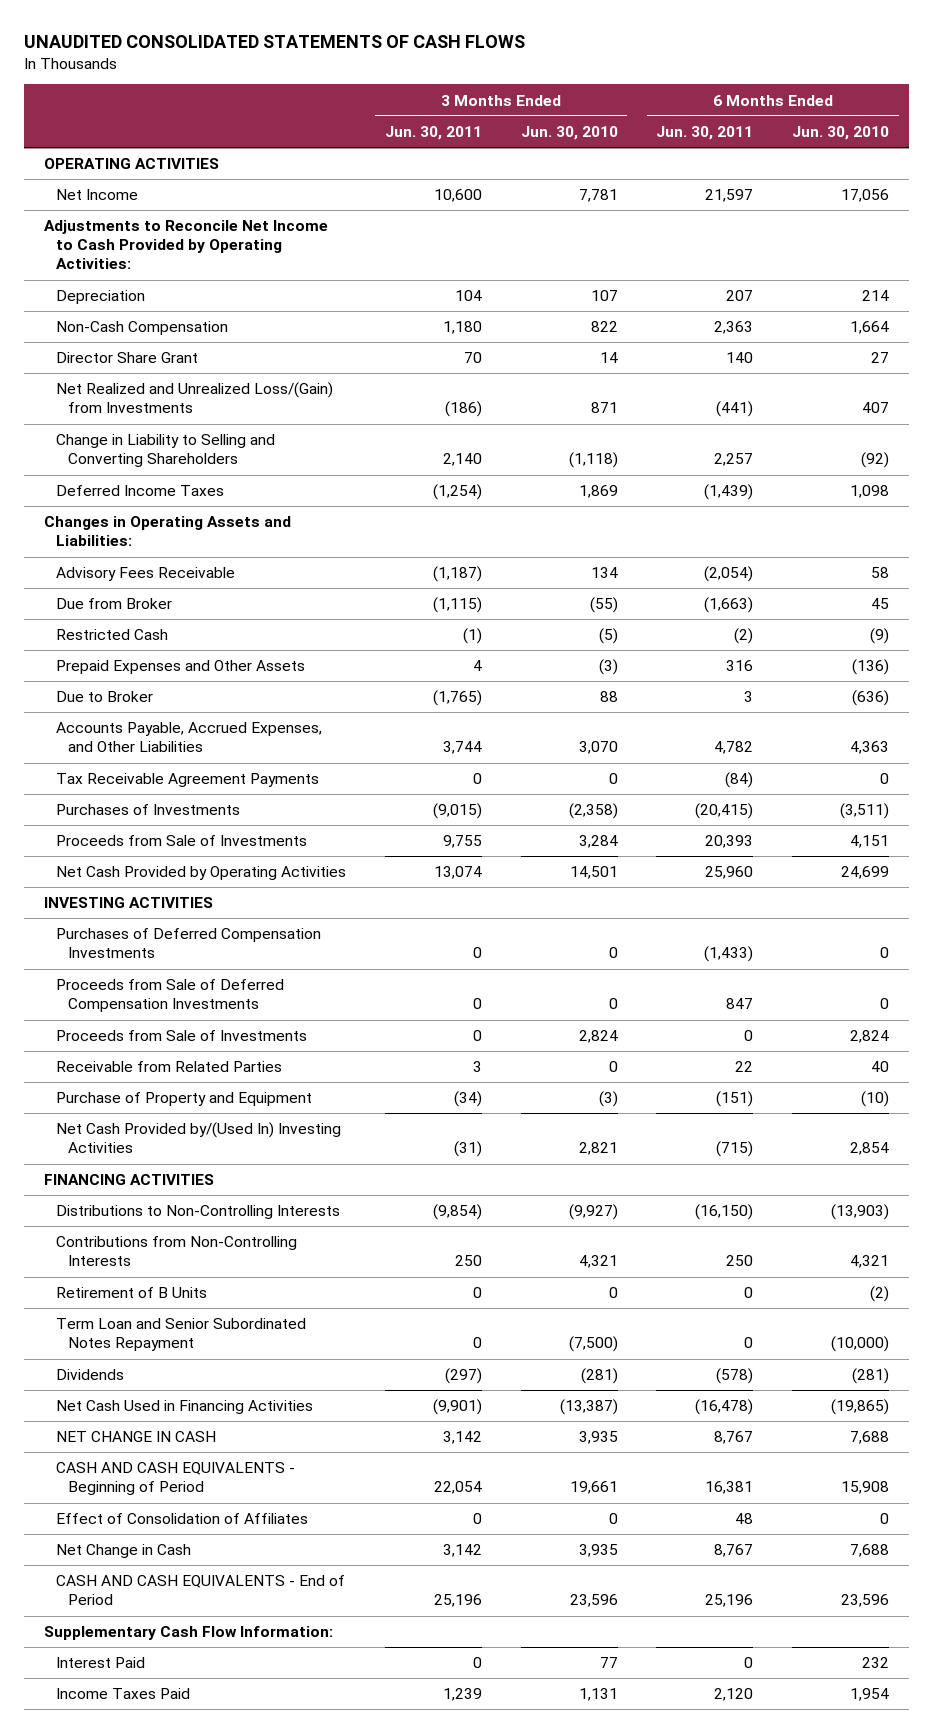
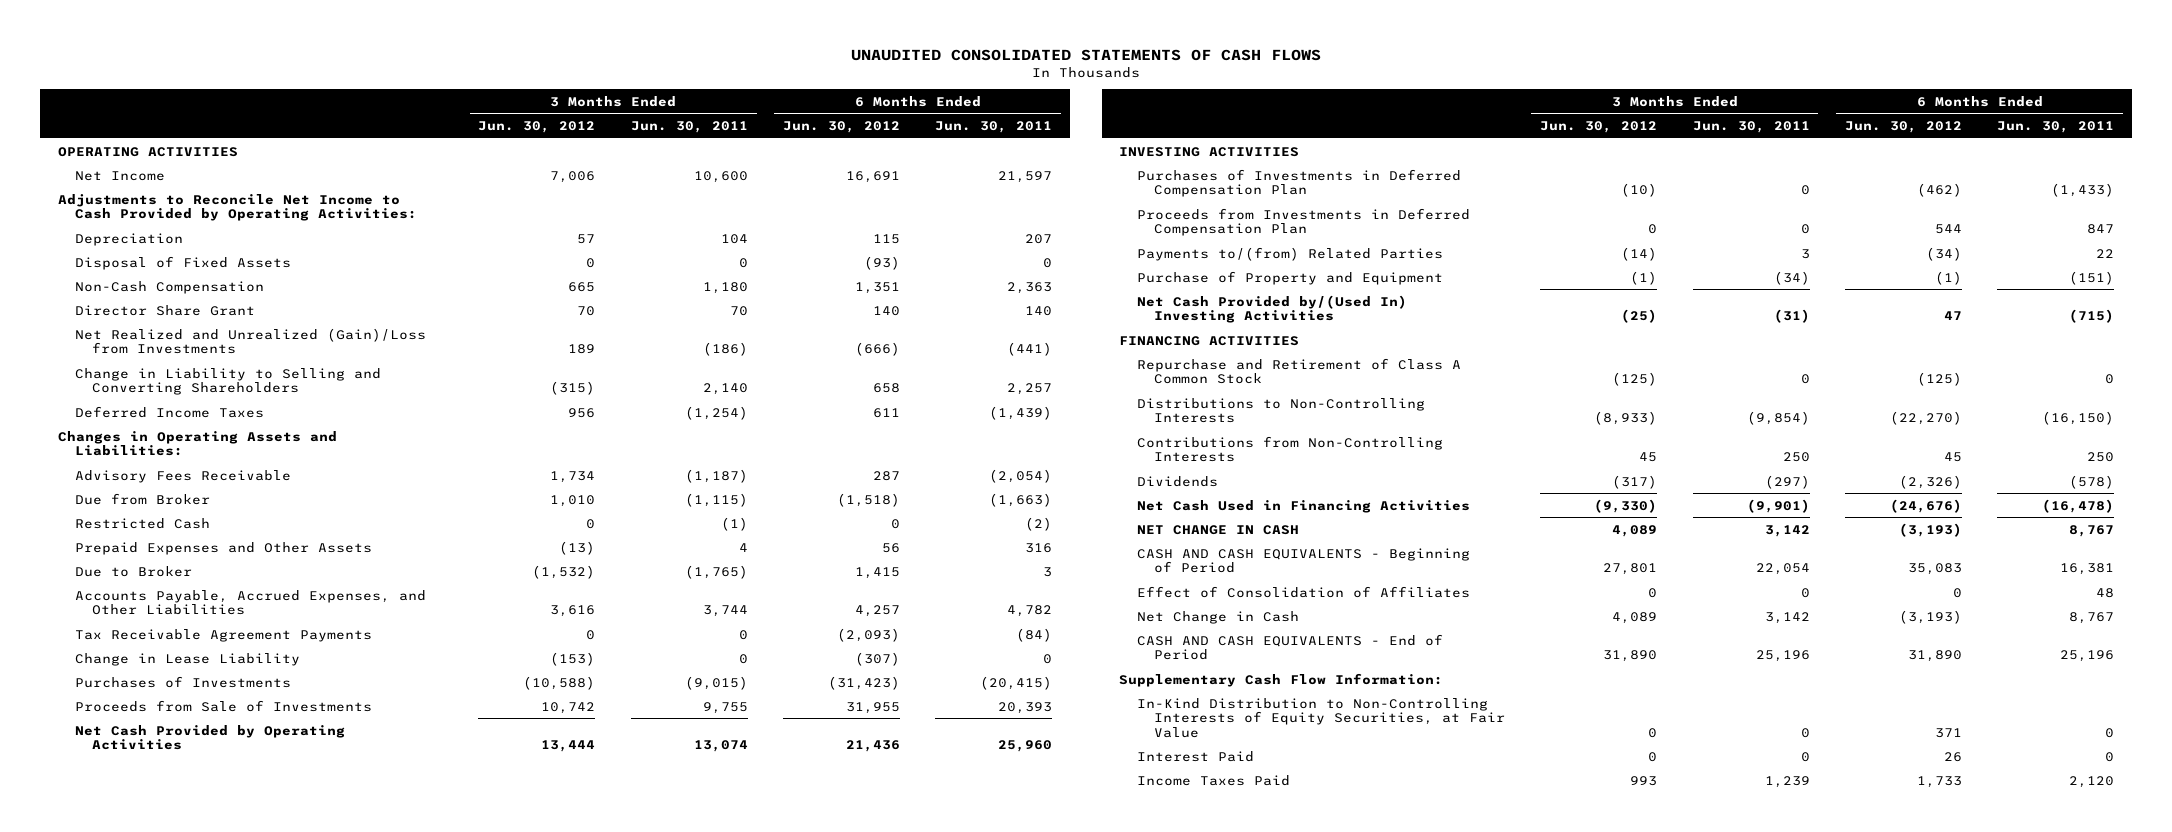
[520,125,618,140] Jun. 30, 2010 -> none
[792,125,890,140] Jun. 30, 2010 -> none
none -> [478,121,596,134] Jun. 30, 2012
none -> [783,121,901,134] Jun. 30, 2012
none -> [74,255,291,270] Disposal of Fixed Assets
[55,382,333,414] Net Realized and Unrealized Loss/(Gain) from Investments -> [74,327,426,355] Net Realized and Unrealized (Gain)/Loss from Investments
none -> [74,652,300,666] Change in Lease Liability
[55,1030,307,1042] Proceeds from Sale of Investments -> none
[55,928,321,959] Purchases of Deferred Compensation Investments -> [1136,168,1461,198] Purchases of Investments in Deferred Compensation Plan
[55,979,284,1013] Proceeds from Sale of Deferred Compensation Investments -> [1136,207,1470,237] Proceeds from Investments in Deferred Compensation Plan
[55,1061,282,1073] Receivable from Related Parties -> [1136,246,1443,261] Payments to/(from) Related Parties
none -> [1136,357,1461,385] Repurchase and Retirement of Class A Common Stock
[55,1287,207,1299] Retirement of B Units -> none
[55,1318,306,1352] Term Loan and Senior Subordinated Notes Repayment -> none
none -> [1136,697,1505,738] In-Kind Distribution to Non-Controlling Interests of Equity Securities, at Fair Value

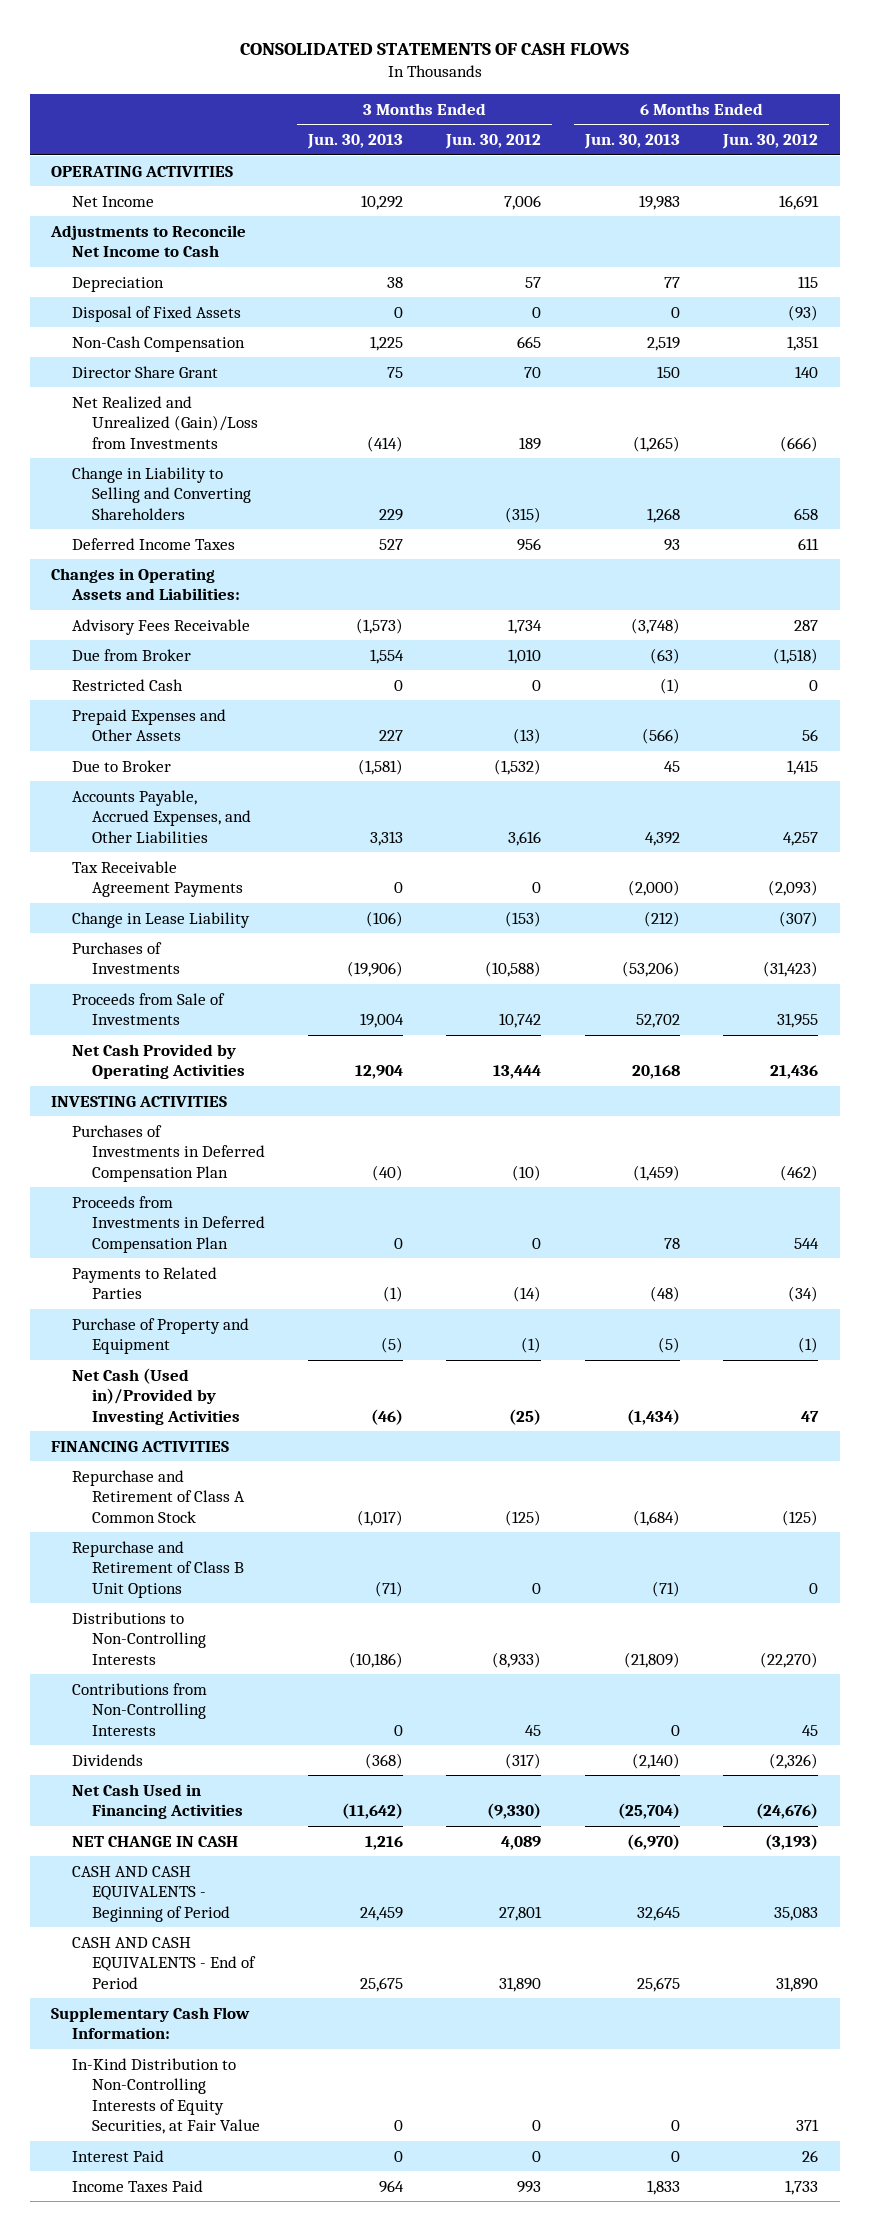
[850,48,1321,61] UNAUDITED CONSOLIDATED STATEMENTS OF CASH FLOWS -> [239,43,629,56] CONSOLIDATED STATEMENTS OF CASH FLOWS
[630,121,748,134] Jun. 30, 2011 -> none
[935,121,1053,134] Jun. 30, 2011 -> none
none -> [307,134,404,150] Jun. 30, 2013
none -> [583,134,680,150] Jun. 30, 2013
[57,193,417,222] Adjustments to Reconcile Net Income to Cash Provided by Operating Activities: -> [50,224,247,258] Adjustments to Reconcile Net Income to Cash
[1136,246,1443,261] Payments to/(from) Related Parties -> [71,1266,217,1300] Payments to Related Parties
[1136,294,1407,324] Net Cash Provided by/(Used In) Investing Activities -> [71,1367,240,1425] Net Cash (Used in)/Provided by Investing Activities
none -> [71,1540,244,1598] Repurchase and Retirement of Class B Unit Options
[1136,585,1470,598] Effect of Consolidation of Affiliates -> none
[1136,610,1299,624] Net Change in Cash -> none

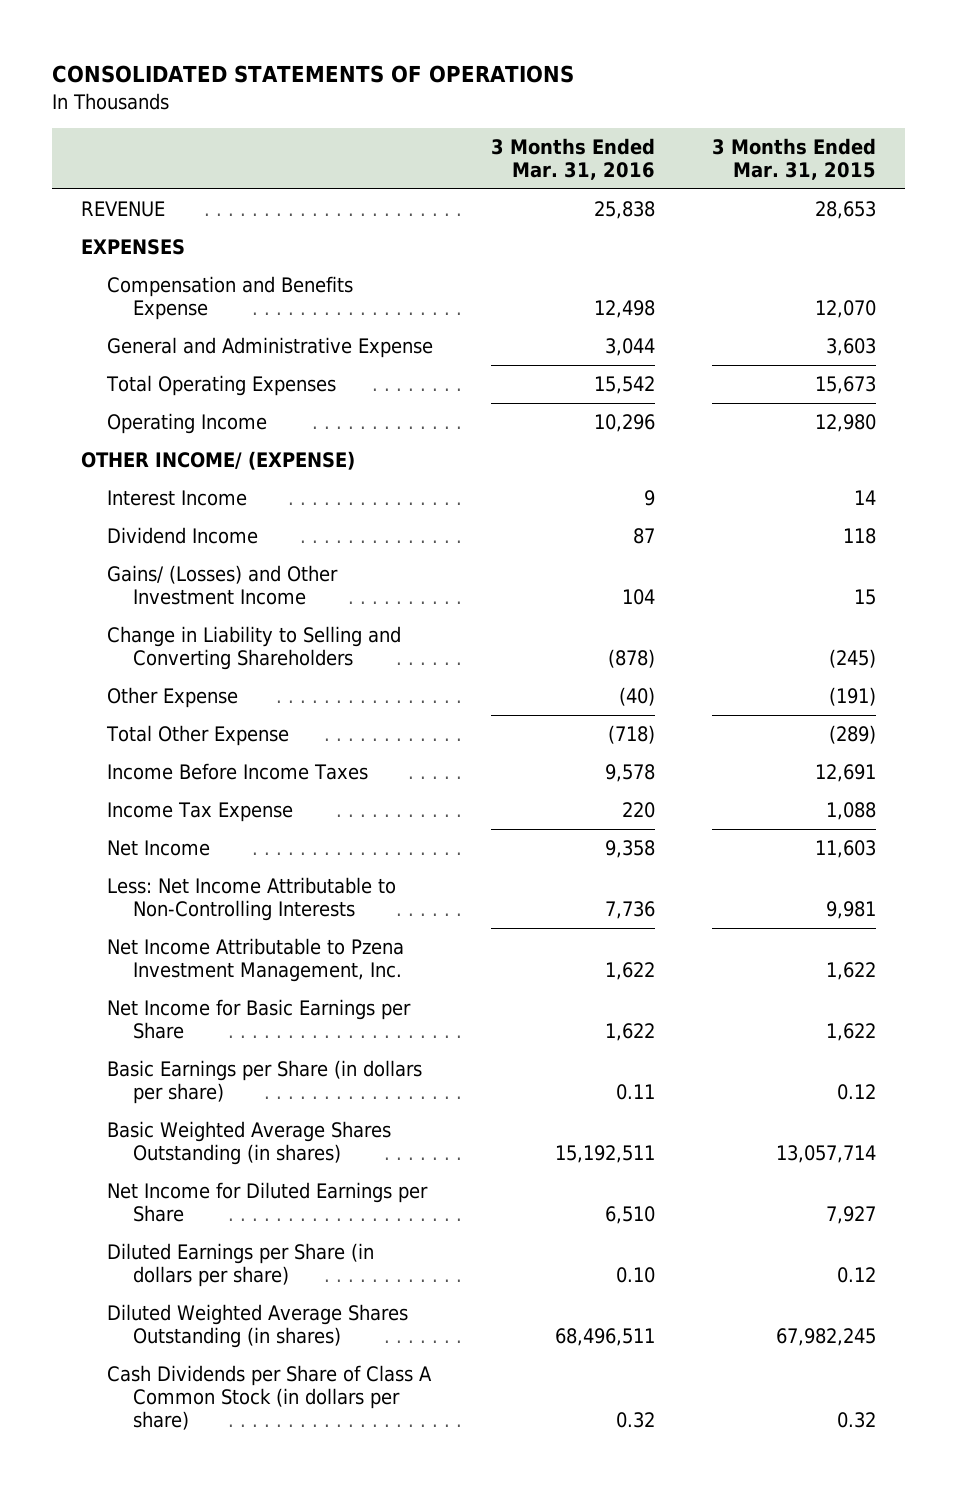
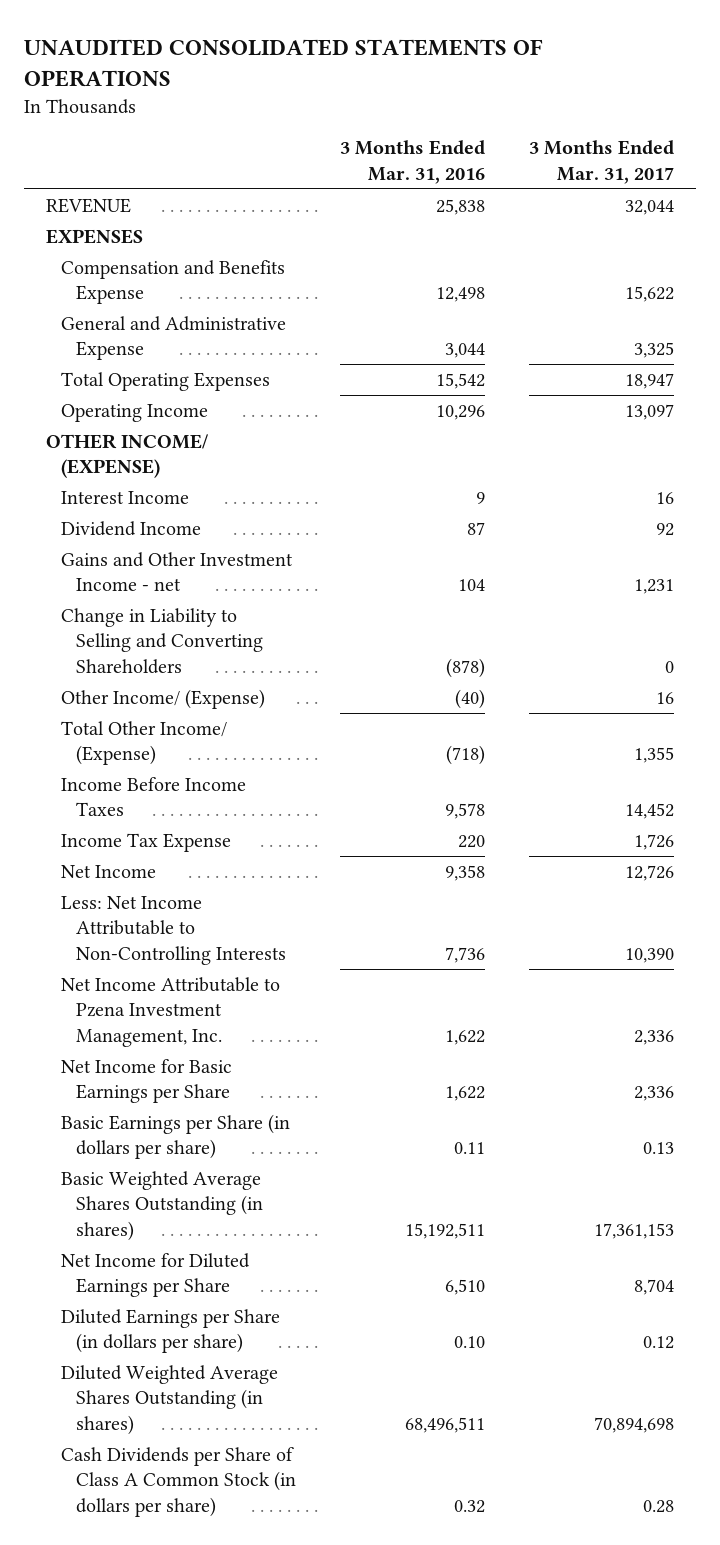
[52,65,575,84] CONSOLIDATED STATEMENTS OF OPERATIONS -> [24,39,544,87] UNAUDITED CONSOLIDATED STATEMENTS OF OPERATIONS
[712,137,877,180] 3 Months Ended Mar. 31, 2015 -> none
none -> [529,140,675,184] 3 Months Ended Mar. 31, 2017
[106,565,338,605] Gains/ (Losses) and Other Investment Income -> [61,551,294,592] Gains and Other Investment Income - net
[106,687,238,709] Other Expense -> [61,688,266,709] Other Income/ (Expense)
[105,725,289,747] Total Other Expense -> [61,720,228,766] Total Other Income/ (Expense)

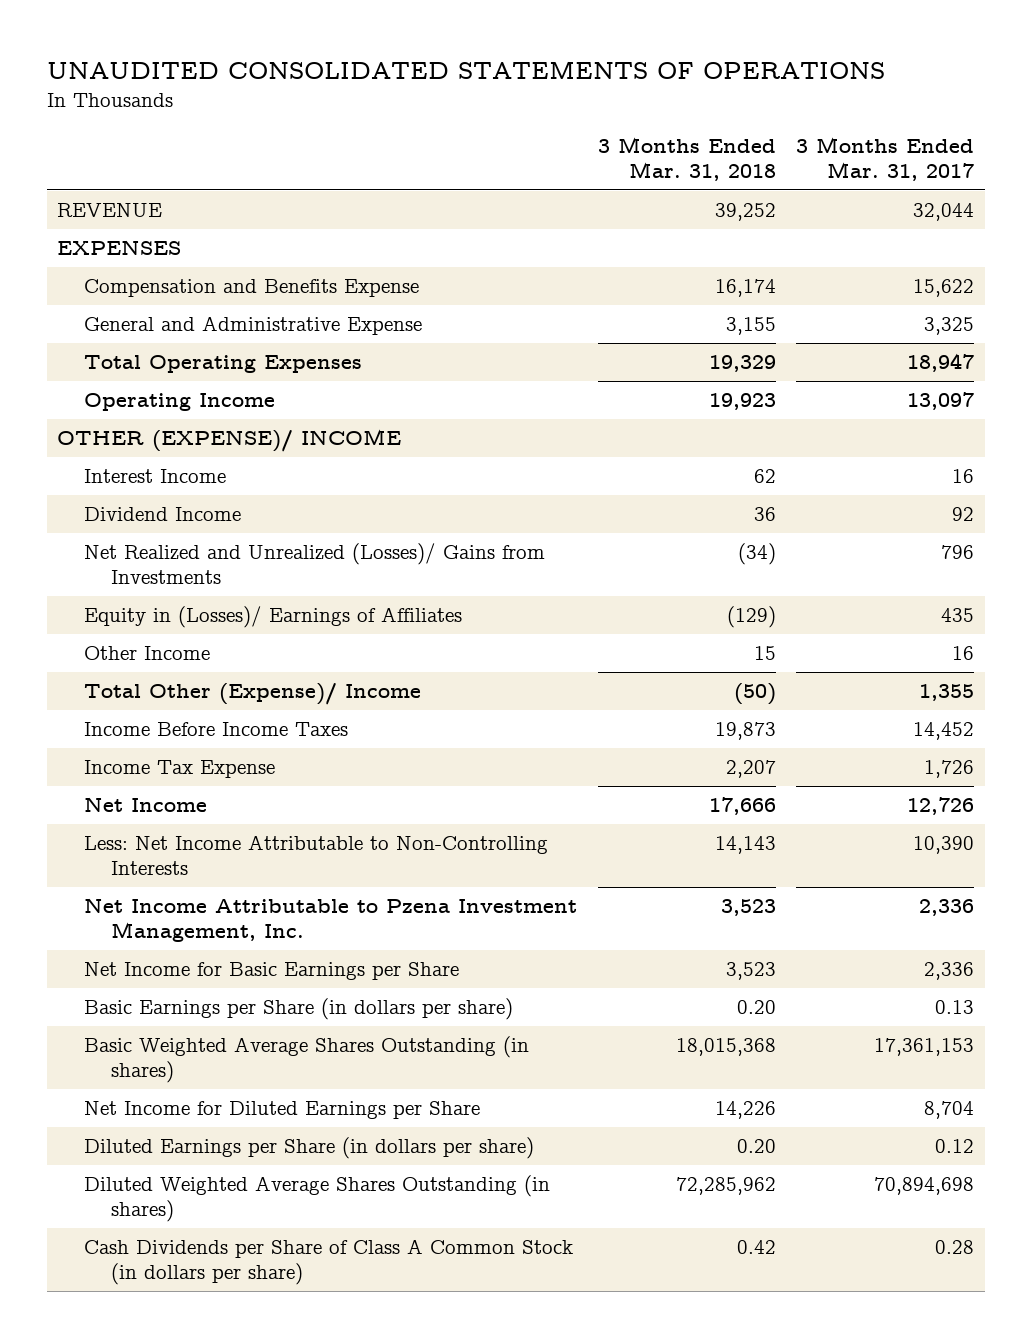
[340,140,486,184] 3 Months Ended Mar. 31, 2016 -> none
none -> [597,137,776,181] 3 Months Ended Mar. 31, 2018
[46,433,210,479] OTHER INCOME/ (EXPENSE) -> [57,429,402,453] OTHER (EXPENSE)/ INCOME
[61,551,294,592] Gains and Other Investment Income - net -> none
[61,607,264,675] Change in Liability to Selling and Converting Shareholders -> none
none -> [84,543,546,584] Net Realized and Unrealized (Losses)/ Gains from Investments
none -> [84,606,463,629] Equity in (Losses)/ Earnings of Affiliates
[61,688,266,709] Other Income/ (Expense) -> [84,646,211,661] Other Income
[61,720,228,766] Total Other Income/ (Expense) -> [84,683,422,706] Total Other (Expense)/ Income

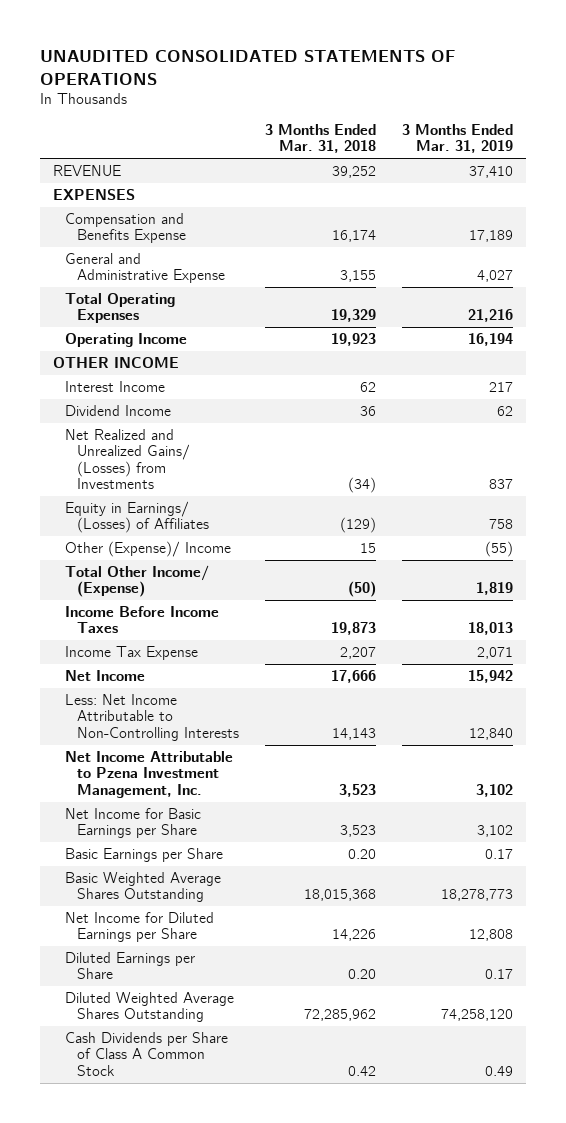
[796,137,975,181] 3 Months Ended Mar. 31, 2017 -> none
none -> [401,123,513,154] 3 Months Ended Mar. 31, 2019
[57,429,402,453] OTHER (EXPENSE)/ INCOME -> [53,356,180,368] OTHER INCOME
[84,543,546,584] Net Realized and Unrealized (Losses)/ Gains from Investments -> [65,428,191,490] Net Realized and Unrealized Gains/ (Losses) from Investments
[84,606,463,629] Equity in (Losses)/ Earnings of Affiliates -> [65,500,210,534] Equity in Earnings/ (Losses) of Affiliates
[84,646,211,661] Other Income -> [65,540,232,557] Other (Expense)/ Income
[84,683,422,706] Total Other (Expense)/ Income -> [65,564,210,598] Total Other Income/ (Expense)
[84,998,514,1021] Basic Earnings per Share (in dollars per share) -> [65,847,224,862] Basic Earnings per Share
[84,1036,530,1083] Basic Weighted Average Shares Outstanding (in shares) -> [65,871,222,903] Basic Weighted Average Shares Outstanding
[84,1137,535,1160] Diluted Earnings per Share (in dollars per share) -> [65,951,196,980] Diluted Earnings per Share
[84,1175,551,1222] Diluted Weighted Average Shares Outstanding (in shares) -> [65,991,235,1023] Diluted Weighted Average Shares Outstanding
[84,1239,574,1285] Cash Dividends per Share of Class A Common Stock (in dollars per share) -> [65,1031,229,1076] Cash Dividends per Share of Class A Common Stock

